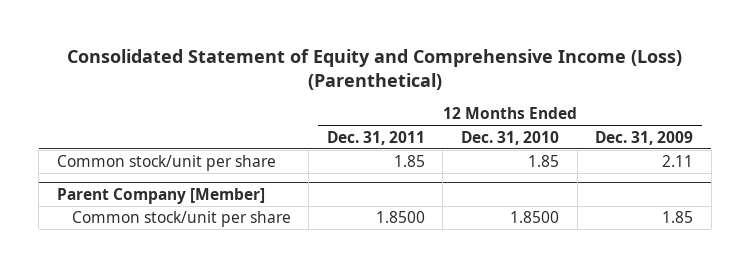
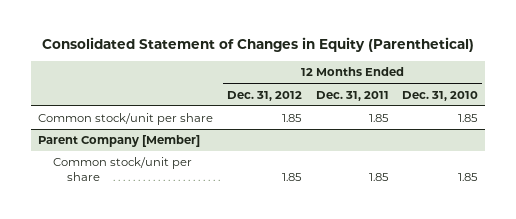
[67,48,683,90] Consolidated Statement of Equity and Comprehensive Income (Loss) (Parenthetical) -> [42,37,475,53] Consolidated Statement of Changes in Equity (Parenthetical)
[595,130,694,145] Dec. 31, 2009 -> none
none -> [226,90,302,101] Dec. 31, 2012
[375,211,425,224] 1.8500 -> [368,172,389,181] 1.85
[510,211,560,224] 1.8500 -> [458,172,479,181] 1.85

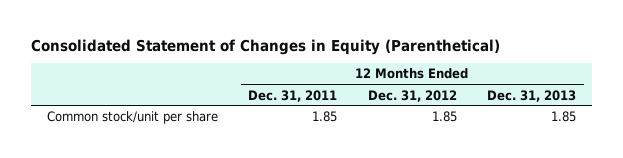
[402,90,479,101] Dec. 31, 2010 -> none
none -> [487,89,577,102] Dec. 31, 2013
[38,135,201,148] Parent Company [Member] -> none
[52,157,192,181] Common stock/unit per share -> none

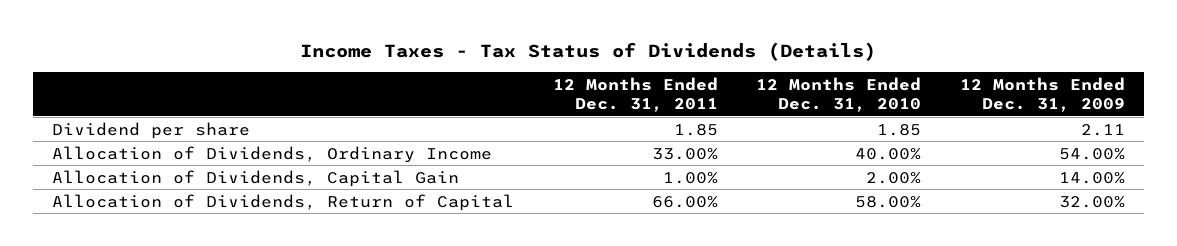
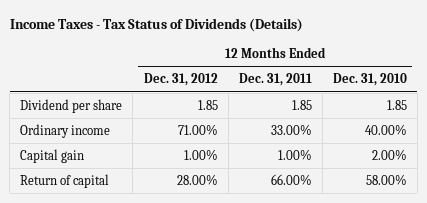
[959,76,1125,112] 12 Months Ended Dec. 31, 2009 -> none
none -> [143,73,218,87] Dec. 31, 2012
[51,145,492,163] Allocation of Dividends, Ordinary Income -> [20,123,111,138] Ordinary income
[51,169,459,187] Allocation of Dividends, Capital Gain -> [20,148,85,163] Capital gain
[51,193,514,211] Allocation of Dividends, Return of Capital -> [20,173,110,188] Return of capital

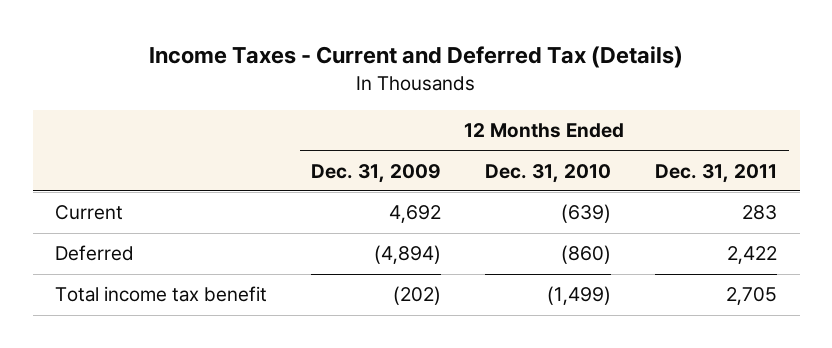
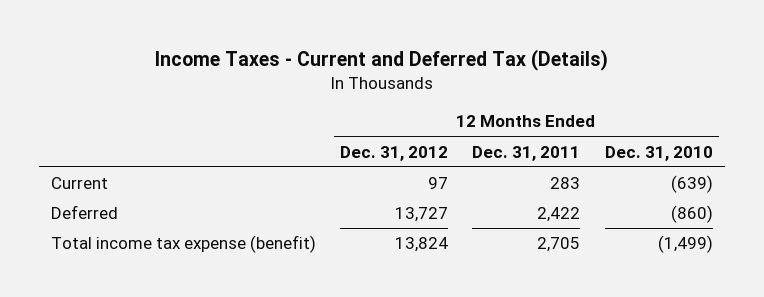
[311,163,442,183] Dec. 31, 2009 -> none
none -> [340,145,449,161] Dec. 31, 2012
[54,286,267,303] Total income tax benefit -> [51,235,317,254] Total income tax expense (benefit)

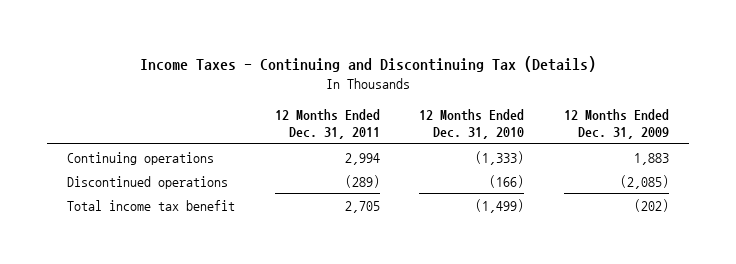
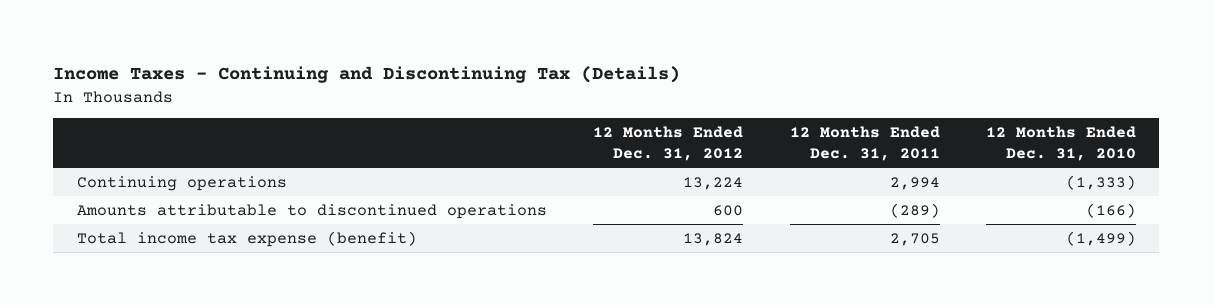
[563,109,669,140] 12 Months Ended Dec. 31, 2009 -> none
none -> [593,126,744,161] 12 Months Ended Dec. 31, 2012
[67,175,229,189] Discontinued operations -> [76,204,547,220] Amounts attributable to discontinued operations
[67,199,236,211] Total income tax benefit -> [76,231,417,248] Total income tax expense (benefit)

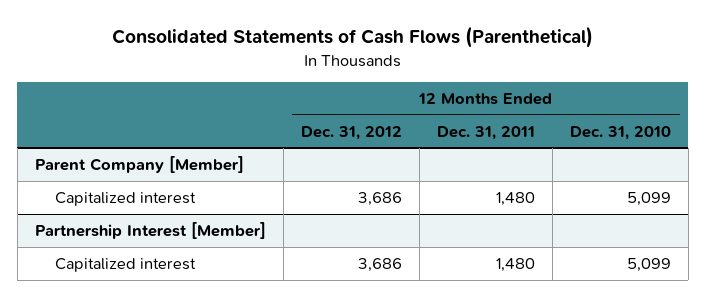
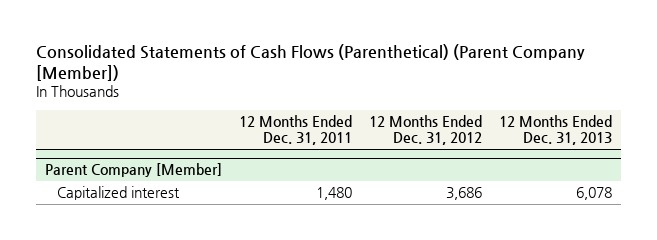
[111,26,593,49] Consolidated Statements of Cash Flows (Parenthetical) -> [35,43,585,81] Consolidated Statements of Cash Flows (Parenthetical) (Parent Company [Member])
[569,125,671,140] Dec. 31, 2010 -> none
none -> [499,114,613,146] 12 Months Ended Dec. 31, 2013
[34,221,266,239] Partnership Interest [Member] -> none
[55,257,197,272] Capitalized interest -> none

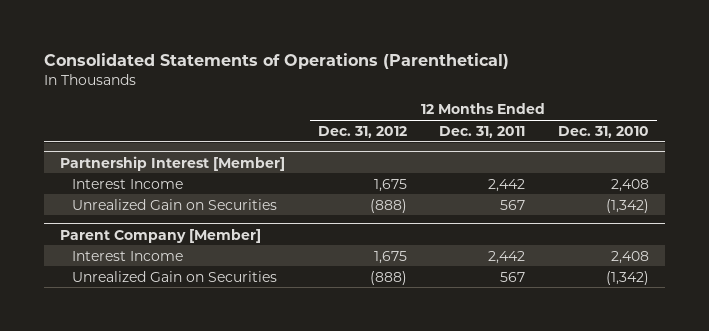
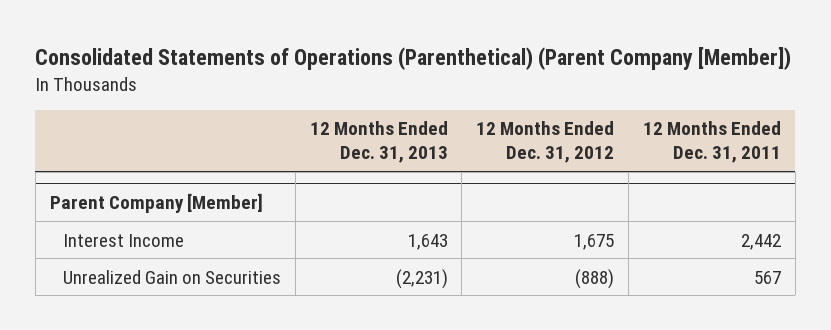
[44,52,510,69] Consolidated Statements of Operations (Parenthetical) -> [35,46,792,70] Consolidated Statements of Operations (Parenthetical) (Parent Company [Member])
[557,125,649,138] Dec. 31, 2010 -> none
none -> [309,121,448,164] 12 Months Ended Dec. 31, 2013
[60,155,286,171] Partnership Interest [Member] -> none
[72,178,184,189] Interest Income -> none
[72,198,278,210] Unrealized Gain on Securities -> none

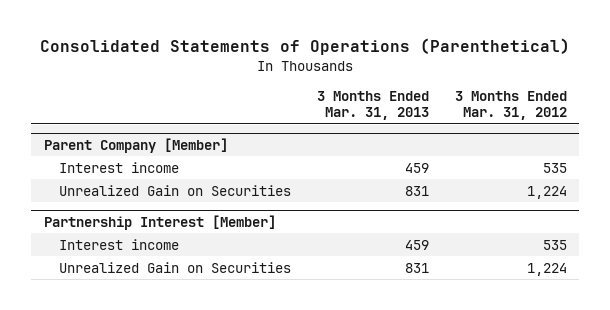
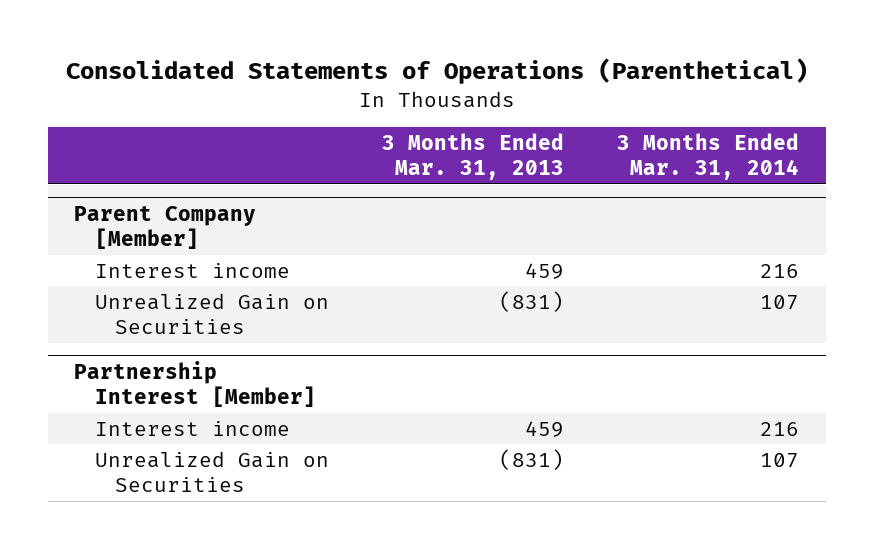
[454,91,567,121] 3 Months Ended Mar. 31, 2012 -> none
none -> [617,132,800,181] 3 Months Ended Mar. 31, 2014
[404,185,429,196] 831 -> [499,290,565,312] (831)
[404,262,429,273] 831 -> [499,448,565,470] (831)

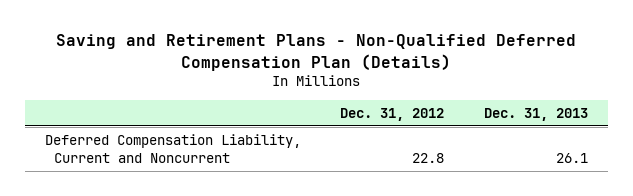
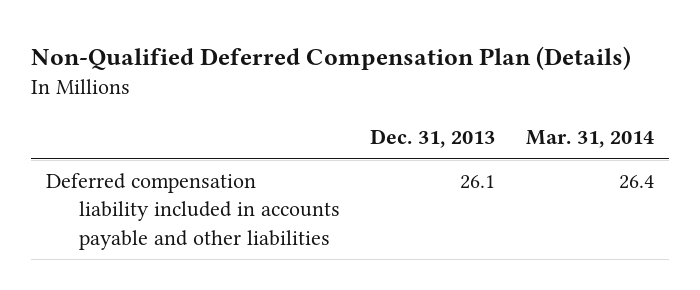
[56,34,577,71] Saving and Retirement Plans - Non-Qualified Deferred Compensation Plan (Details) -> [31,45,632,70] Non-Qualified Deferred Compensation Plan (Details)
[340,107,445,121] Dec. 31, 2012 -> none
none -> [525,130,654,149] Mar. 31, 2014
[44,134,301,163] Deferred Compensation Liability, Current and Noncurrent -> [46,173,341,250] Deferred compensation liability included in accounts payable and other liabilities

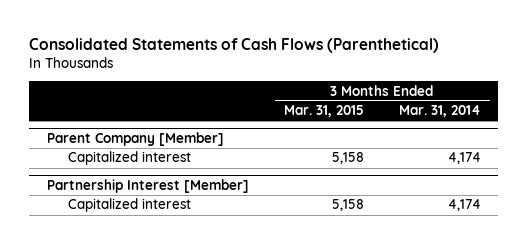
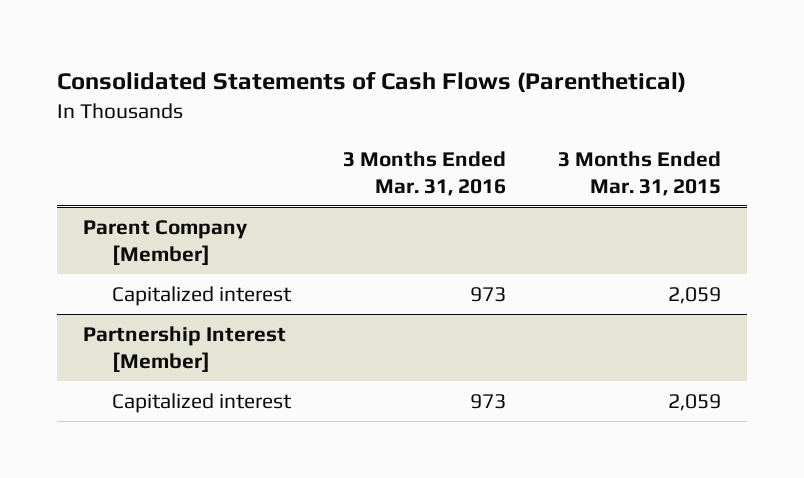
[398,105,481,118] Mar. 31, 2014 -> none
none -> [343,150,507,196] 3 Months Ended Mar. 31, 2016
[331,152,364,165] 5,158 -> [668,286,722,304] 2,059
[331,199,364,212] 5,158 -> [668,393,722,411] 2,059

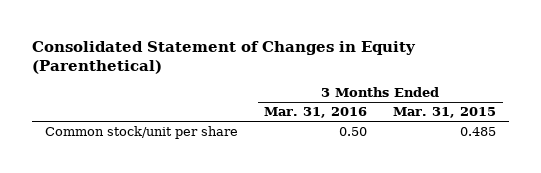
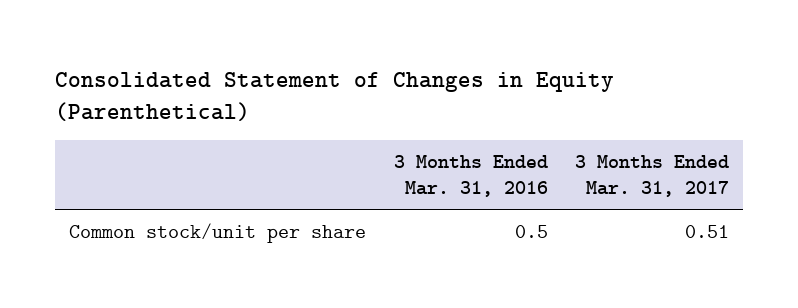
[393,107,497,119] Mar. 31, 2015 -> none
none -> [575,154,730,198] 3 Months Ended Mar. 31, 2017
[339,127,368,137] 0.50 -> [514,224,548,238] 0.5

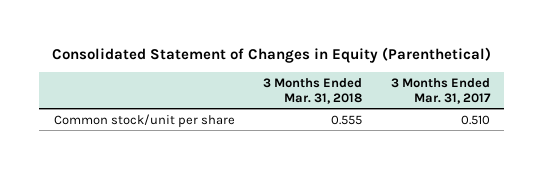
[393,154,548,198] 3 Months Ended Mar. 31, 2016 -> none
none -> [263,77,363,105] 3 Months Ended Mar. 31, 2018
[685,224,730,238] 0.51 -> [460,114,490,125] 0.510

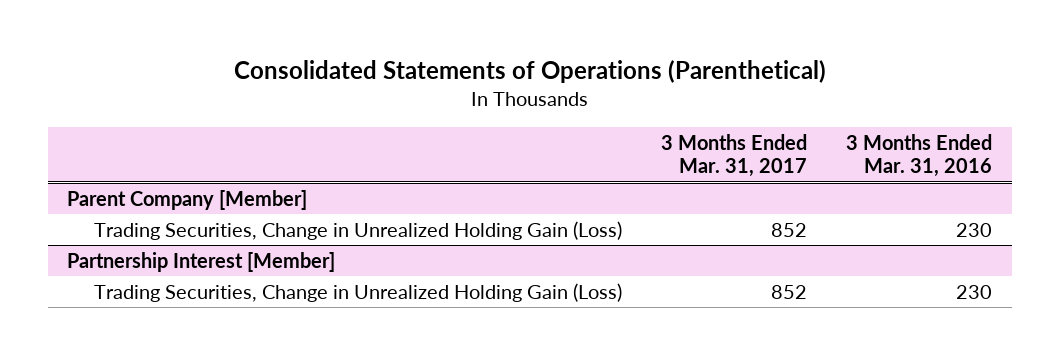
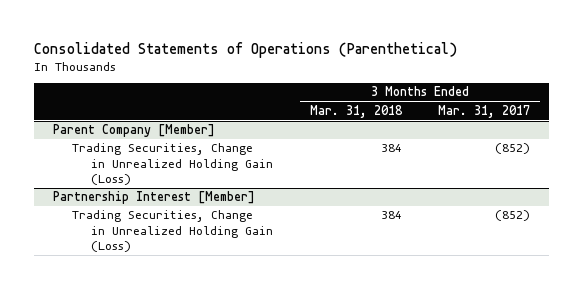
[846,133,993,178] 3 Months Ended Mar. 31, 2016 -> none
none -> [309,104,403,118] Mar. 31, 2018
[771,223,808,238] 852 -> [495,143,531,155] (852)
[771,285,808,300] 852 -> [495,210,531,222] (852)

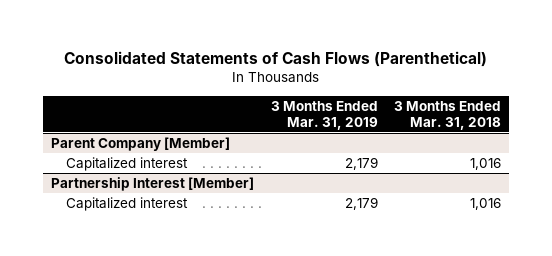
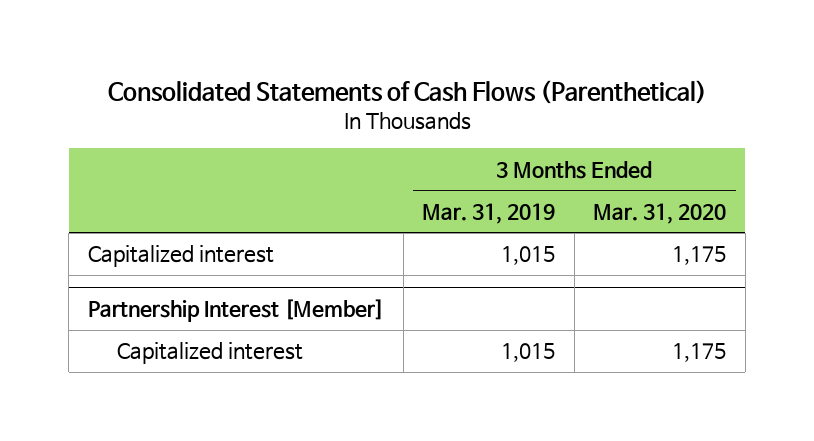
[394,100,502,130] 3 Months Ended Mar. 31, 2018 -> none
none -> [593,202,727,224] Mar. 31, 2020
[51,136,231,151] Parent Company [Member] -> none
[344,156,378,170] 2,179 -> [501,246,556,266] 1,015
[344,196,378,210] 2,179 -> [501,343,556,363] 1,015

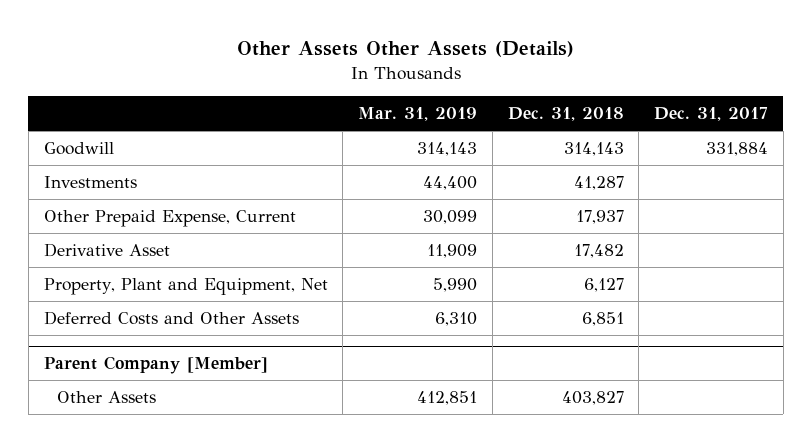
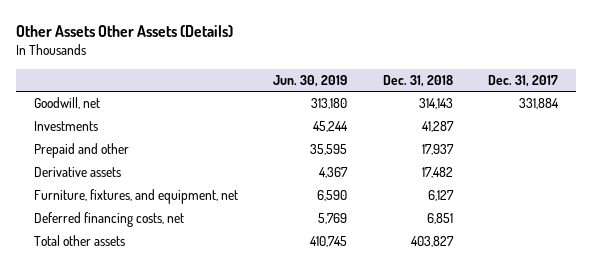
[358,107,478,122] Mar. 31, 2019 -> none
none -> [273,74,348,87] Jun. 30, 2019
[43,142,114,156] Goodwill -> [34,97,101,110] Goodwill, net
[43,356,268,375] Parent Company [Member] -> none
[43,210,296,228] Other Prepaid Expense, Current -> [34,143,130,159] Prepaid and other
[43,243,170,258] Derivative Asset -> [34,167,122,178] Derivative assets
[43,278,328,296] Property, Plant and Equipment, Net -> [34,189,239,205] Furniture, fixtures, and equipment, net
[43,311,299,326] Deferred Costs and Other Assets -> [34,212,185,228] Deferred financing costs, net
[56,391,156,404] Other Assets -> [34,235,126,247] Total other assets

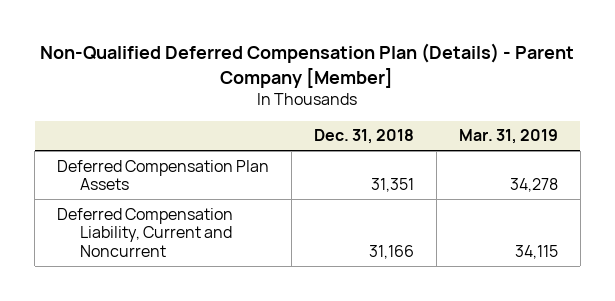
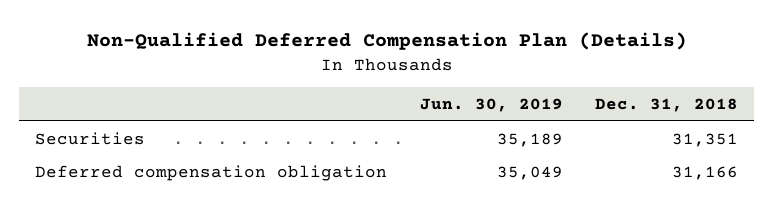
[40,43,575,88] Non-Qualified Deferred Compensation Plan (Details) - Parent Company [Member] -> [86,32,687,51] Non-Qualified Deferred Compensation Plan (Details)
[458,129,558,145] Mar. 31, 2019 -> none
none -> [419,98,563,113] Jun. 30, 2019
[57,159,270,191] Deferred Compensation Plan Assets -> [35,131,146,145] Securities
[57,207,234,258] Deferred Compensation Liability, Current and Noncurrent -> [35,164,388,181] Deferred compensation obligation

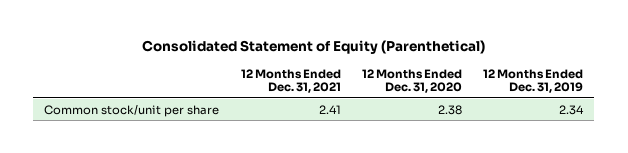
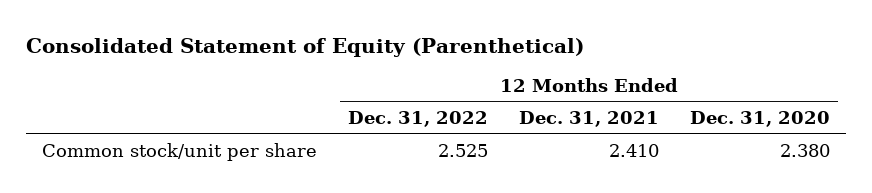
[483,68,584,94] 12 Months Ended Dec. 31, 2019 -> none
none -> [347,110,488,127] Dec. 31, 2022
[318,104,341,114] 2.41 -> [608,144,659,158] 2.410
[438,104,463,115] 2.38 -> [780,144,831,158] 2.380

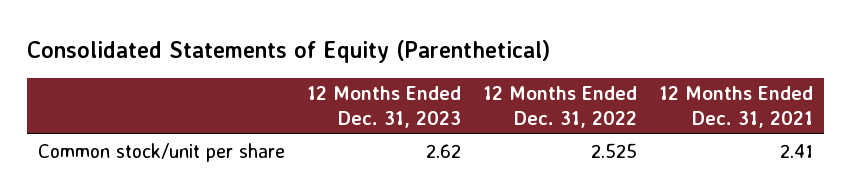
[26,37,585,57] Consolidated Statement of Equity (Parenthetical) -> [27,39,551,63] Consolidated Statements of Equity (Parenthetical)
[690,110,831,127] Dec. 31, 2020 -> none
none -> [307,86,462,128] 12 Months Ended Dec. 31, 2023
[608,144,659,158] 2.410 -> [779,143,813,158] 2.41

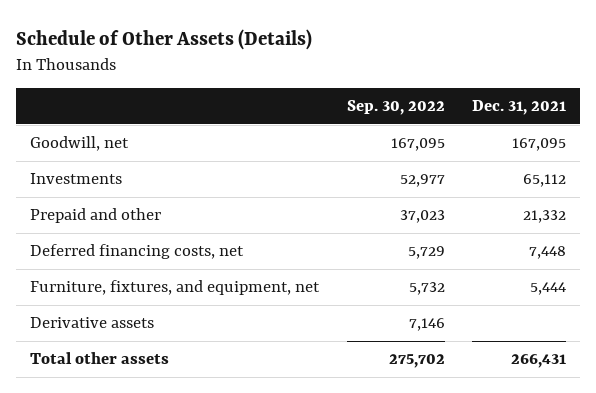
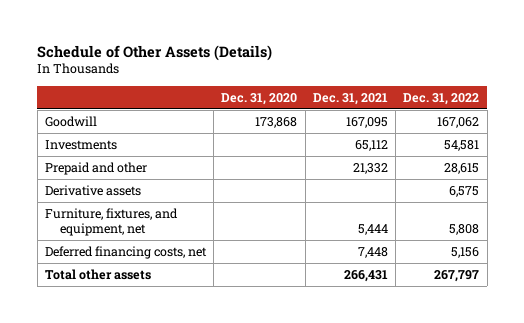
[346,100,445,116] Sep. 30, 2022 -> none
none -> [221,92,298,105] Dec. 31, 2020
none -> [403,92,480,105] Dec. 31, 2022
[29,136,129,152] Goodwill, net -> [44,115,97,127] Goodwill
[29,280,320,296] Furniture, fixtures, and equipment, net -> [44,207,178,236] Furniture, fixtures, and equipment, net
[29,244,244,260] Deferred financing costs, net -> [44,245,207,259] Deferred financing costs, net

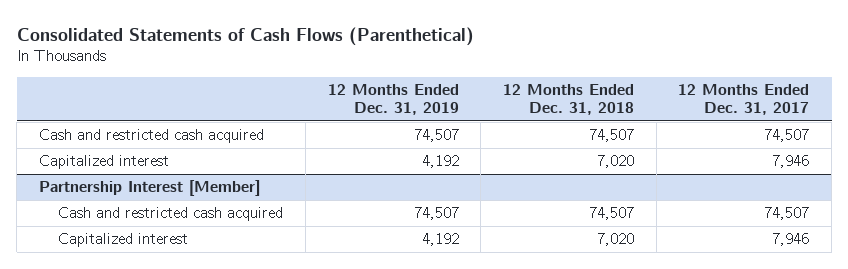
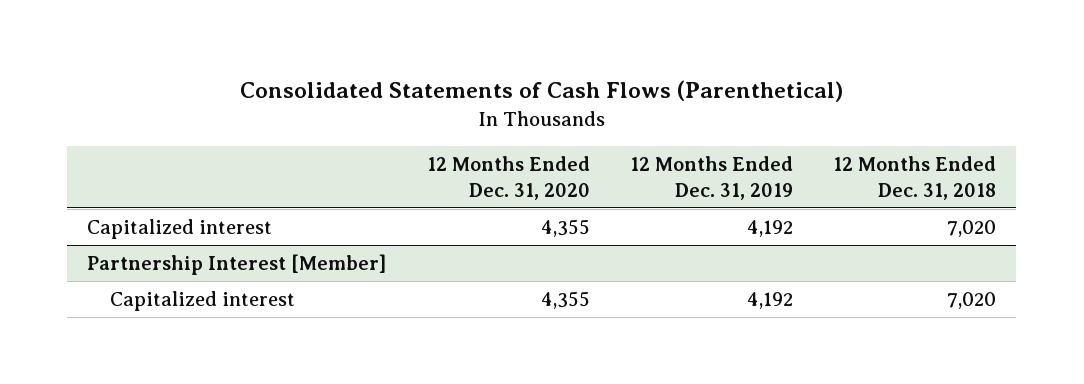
[678,84,810,116] 12 Months Ended Dec. 31, 2017 -> none
none -> [426,155,590,200] 12 Months Ended Dec. 31, 2020
[38,129,264,144] Cash and restricted cash acquired -> none
[58,207,284,222] Cash and restricted cash acquired -> none

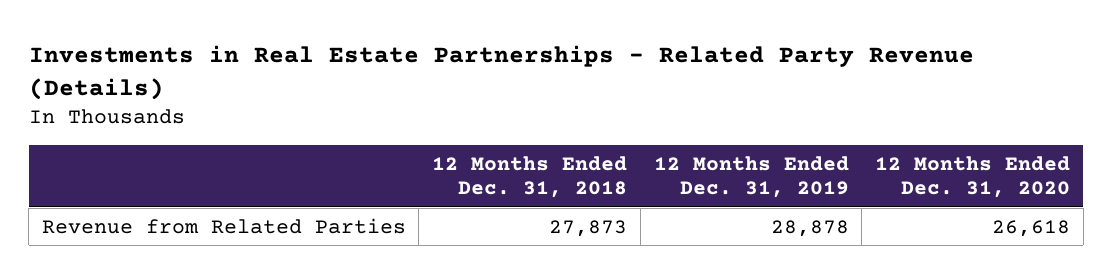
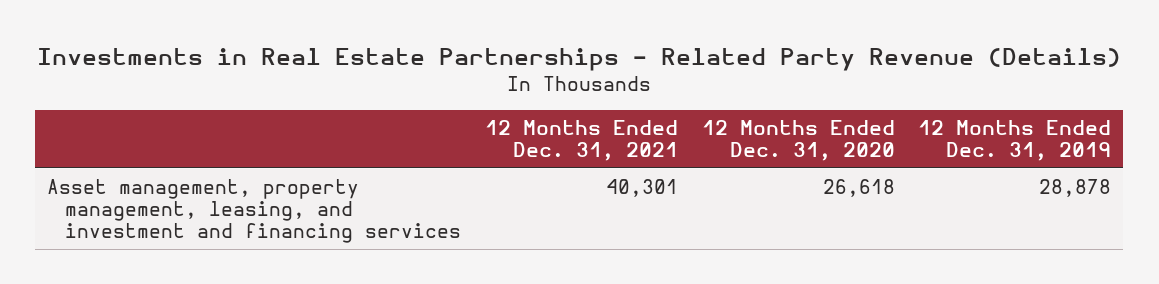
[432,155,628,199] 12 Months Ended Dec. 31, 2018 -> none
none -> [485,119,679,161] 12 Months Ended Dec. 31, 2021
[41,217,406,234] Revenue from Related Parties -> [47,179,462,244] Asset management, property management, leasing, and investment and financing services

